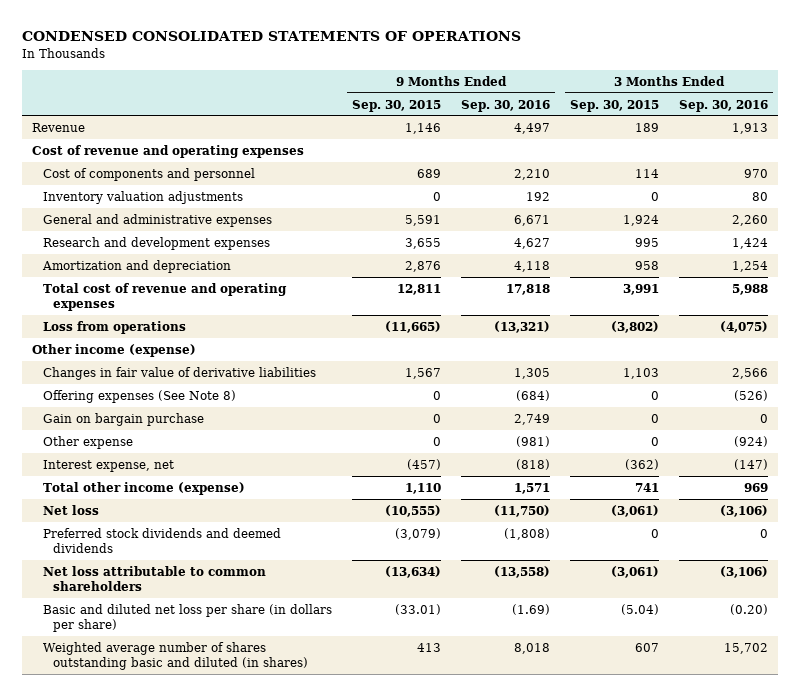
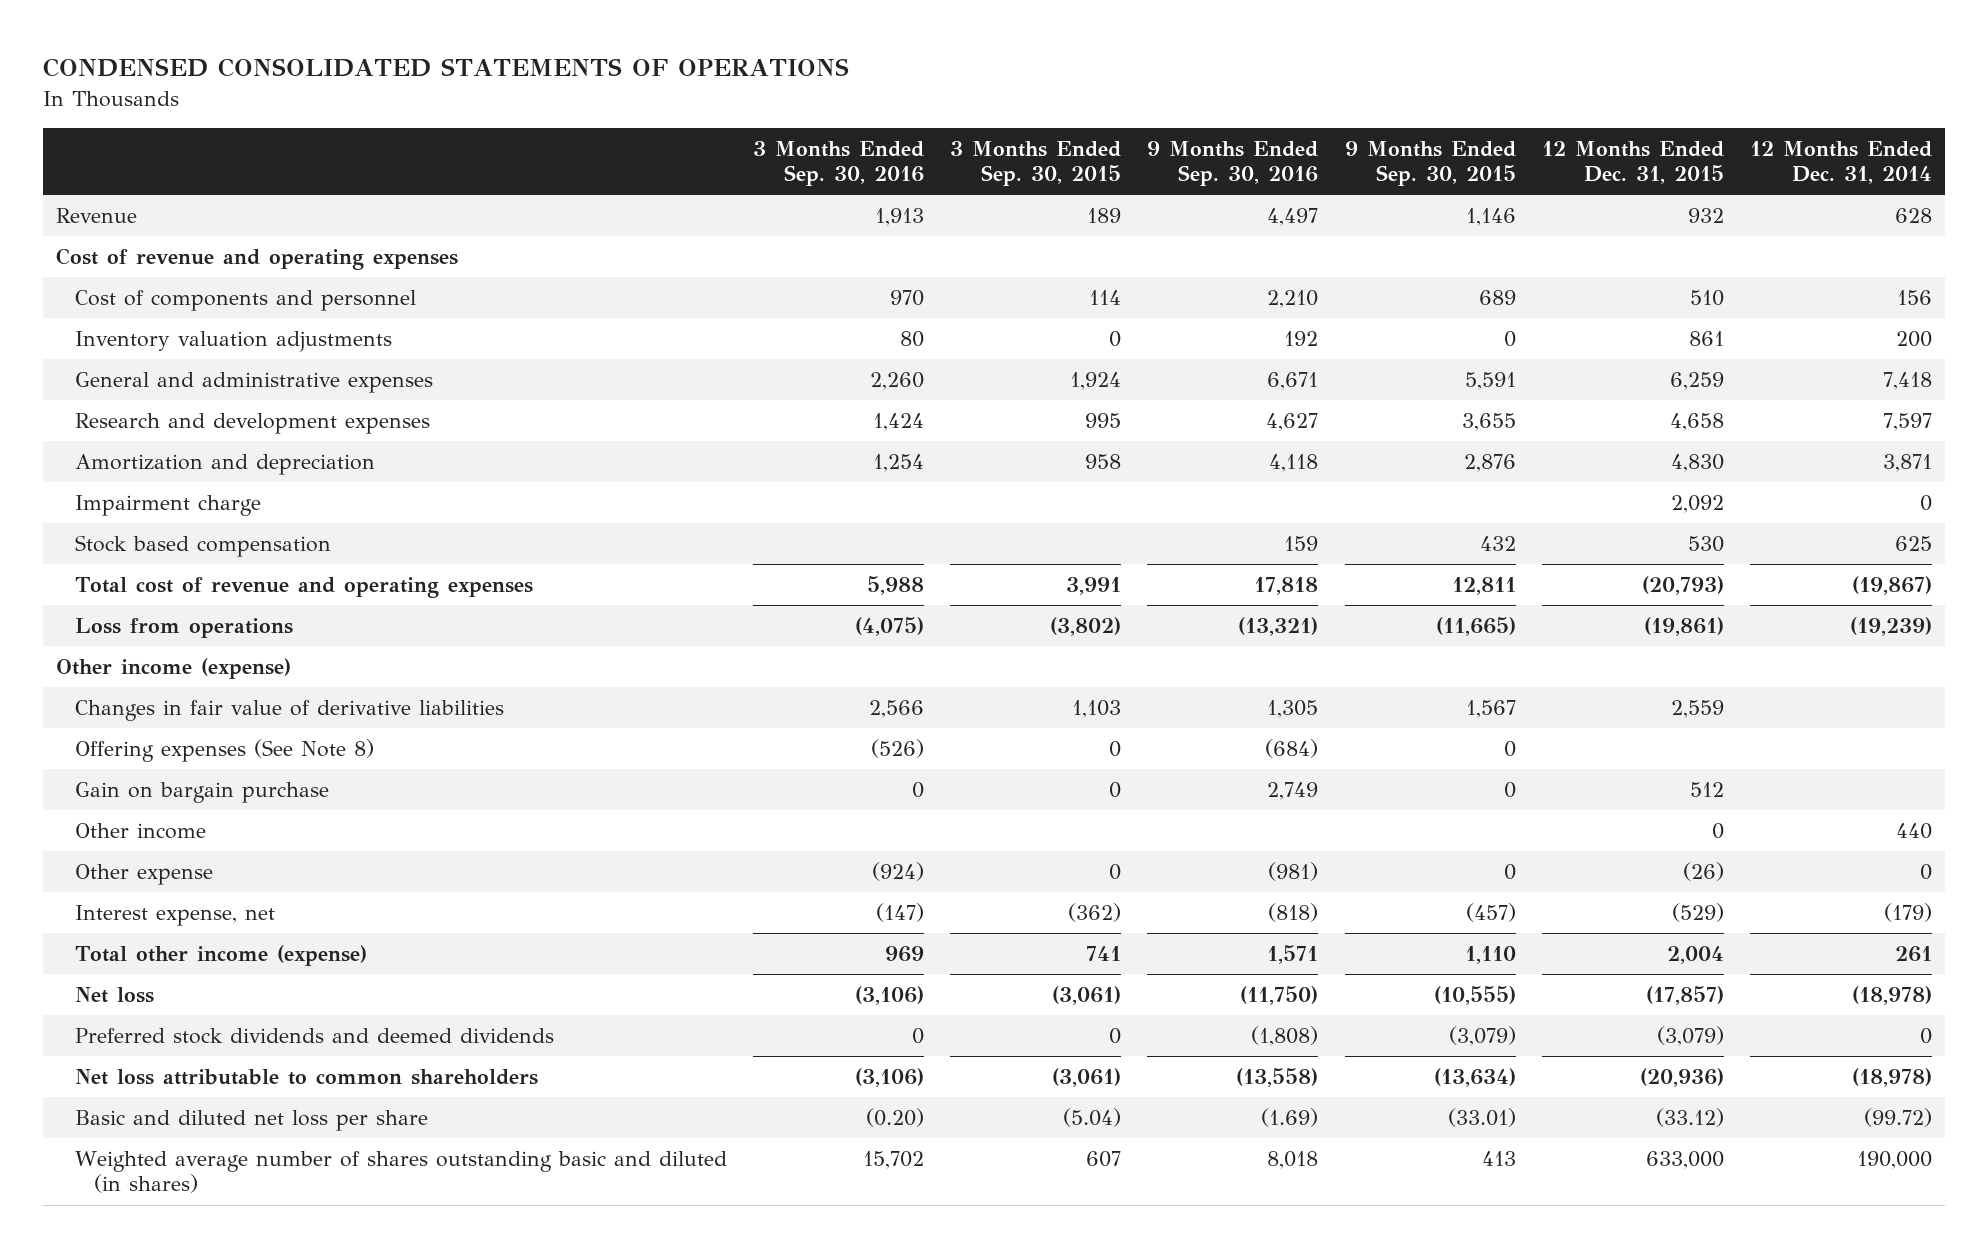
none -> [1541,140,1724,184] 12 Months Ended Dec. 31, 2015
none -> [1750,140,1933,184] 12 Months Ended Dec. 31, 2014
none -> [74,495,261,517] Impairment charge
none -> [74,535,331,558] Stock based compensation
none -> [74,823,206,840] Other income
[42,603,332,632] Basic and diluted net loss per share (in dollars per share) -> [74,1110,428,1132] Basic and diluted net loss per share

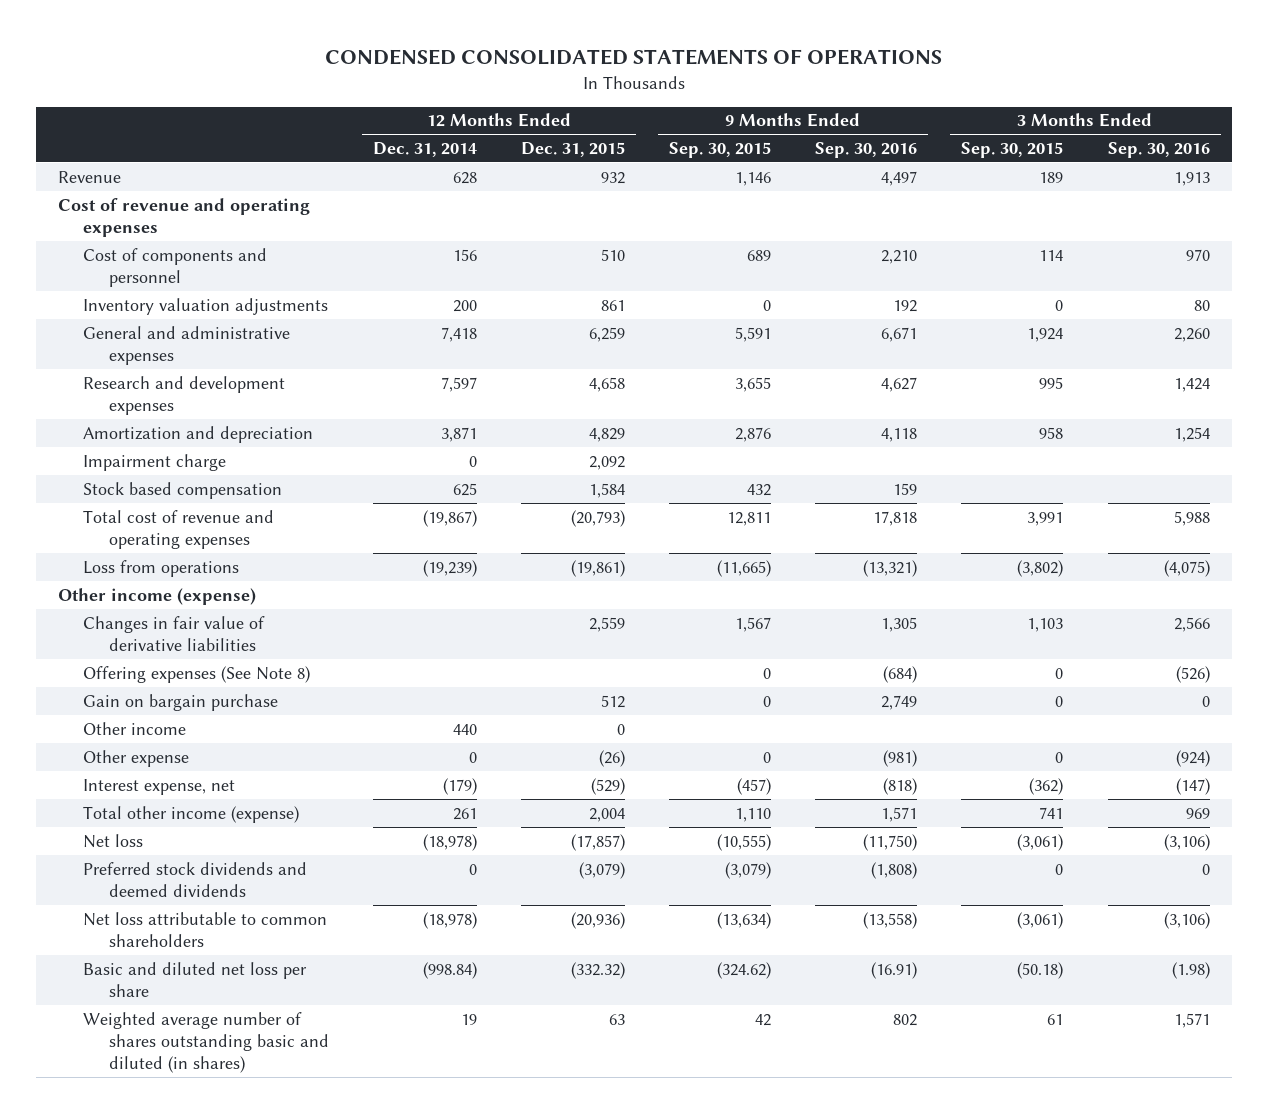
[1670,454,1724,473] 4,830 -> [588,427,625,442] 4,829
[1687,536,1724,553] 530 -> [588,482,625,498] 1,584
[866,1108,925,1128] (0.20) -> [1171,961,1210,979] (1.98)
[1063,1108,1122,1128] (5.04) -> [1017,961,1064,979] (50.18)
[1261,1108,1319,1128] (1.69) -> [871,961,918,979] (16.91)
[1447,1108,1516,1128] (33.01) -> [717,961,772,979] (324.62)
[1655,1108,1724,1128] (33.12) -> [570,961,625,979] (332.32)
[1864,1108,1933,1128] (99.72) -> [422,961,477,979] (998.84)
[863,1151,925,1170] 15,702 -> [1173,1012,1210,1028] 1,571
[1086,1151,1122,1168] 607 -> [1047,1013,1064,1025] 61
[1267,1151,1319,1170] 8,018 -> [893,1013,918,1026] 802
[1481,1151,1516,1167] 413 -> [755,1013,772,1026] 42
[1645,1151,1724,1170] 633,000 -> [608,1013,625,1025] 63
[1857,1151,1933,1170] 190,000 -> [460,1013,477,1025] 19

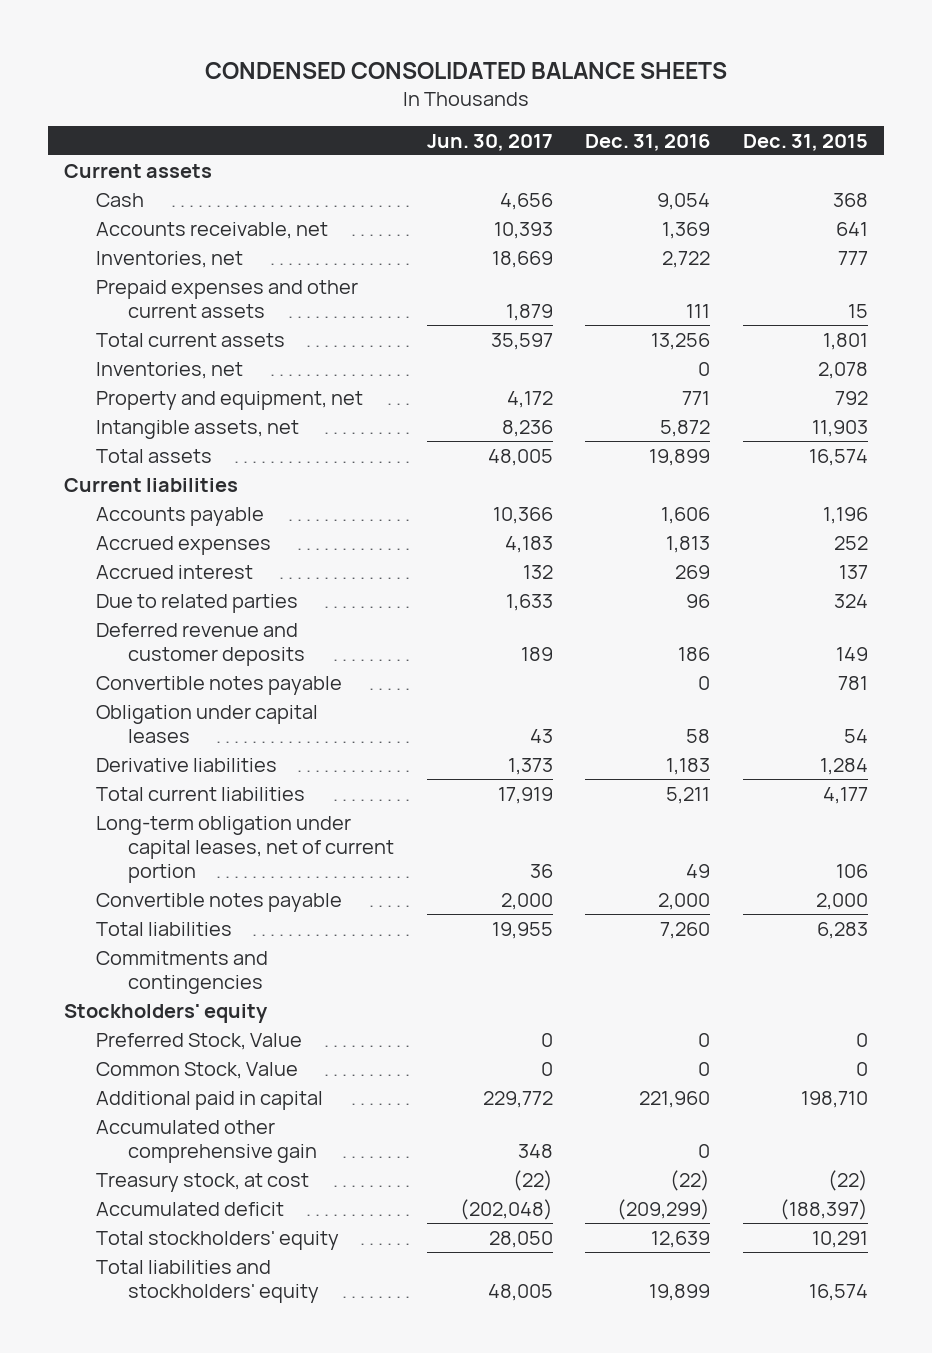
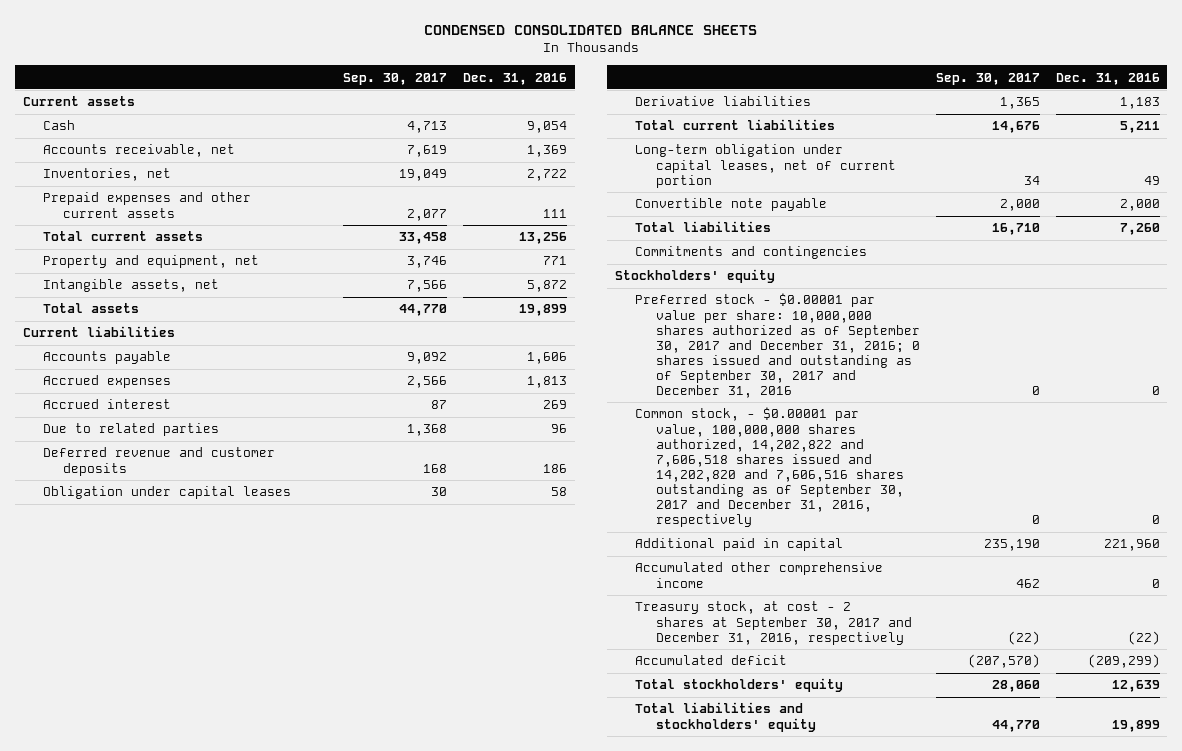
[426,133,553,151] Jun. 30, 2017 -> none
[742,133,868,151] Dec. 31, 2015 -> none
none -> [343,72,448,85] Sep. 30, 2017
[96,361,244,379] Inventories, net -> none
[96,675,343,695] Convertible notes payable -> none
[96,892,343,912] Convertible notes payable -> [635,198,828,212] Convertible note payable
[96,1032,303,1050] Preferred Stock, Value -> [635,293,920,399] Preferred stock - $0.00001 par value per share: 10,000,000 shares authorized as of September 30, 2017 and December 31, 2016; 0 shares issued and outstanding as of September 30, 2017 and December 31, 2016
[96,1061,299,1079] Common Stock, Value -> [635,407,904,528] Common stock, - $0.00001 par value, 100,000,000 shares authorized, 14,202,822 and 7,606,518 shares issued and 14,202,820 and 7,606,516 shares outstanding as of September 30, 2017 and December 31, 2016, respectively
[96,1119,318,1163] Accumulated other comprehensive gain -> [635,562,884,588] Accumulated other comprehensive income
[96,1172,310,1192] Treasury stock, at cost -> [635,601,912,645] Treasury stock, at cost - 2 shares at September 30, 2017 and December 31, 2016, respectively

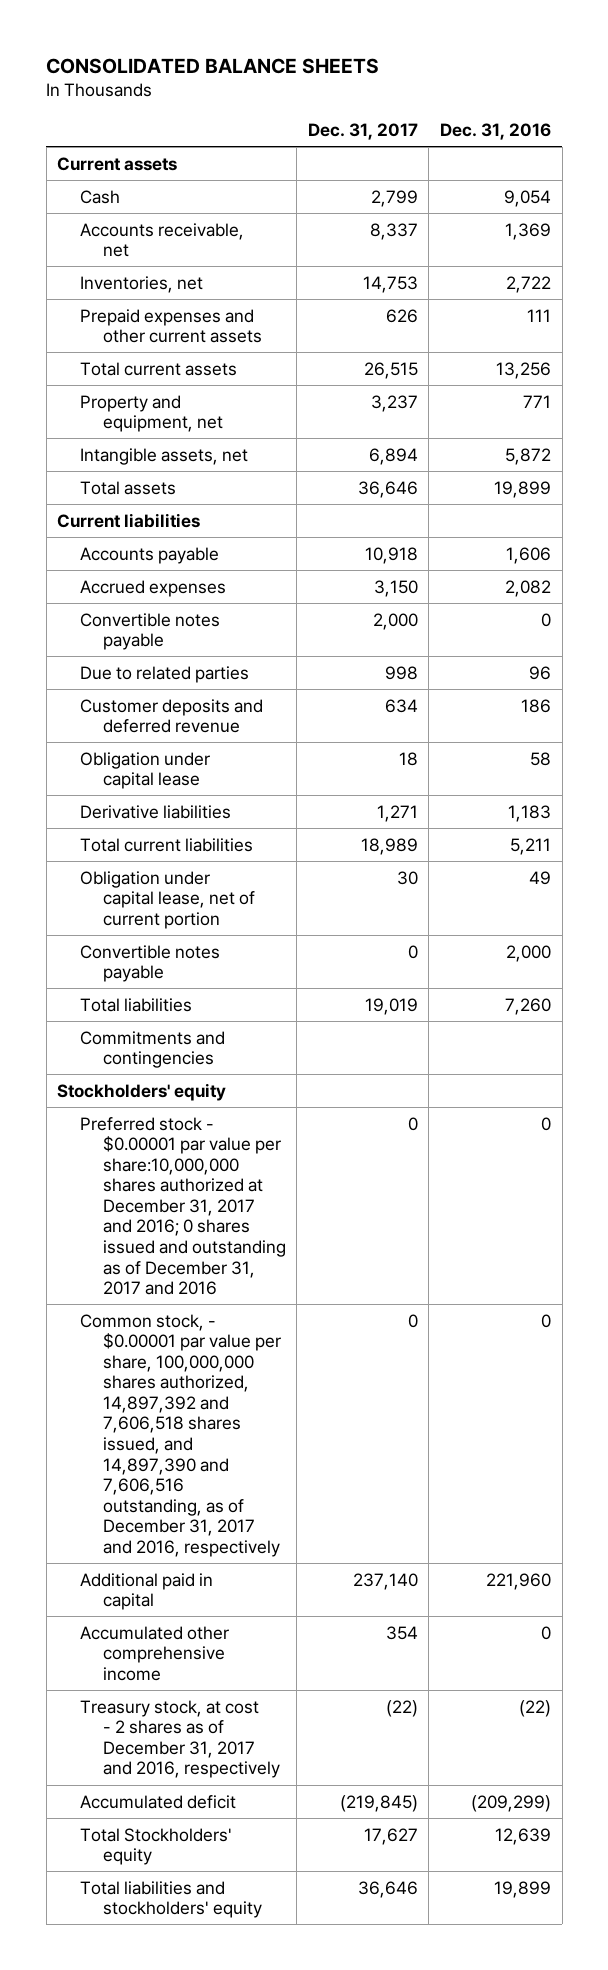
[424,24,758,35] CONDENSED CONSOLIDATED BALANCE SHEETS -> [46,57,380,74] CONSOLIDATED BALANCE SHEETS
[343,72,448,85] Sep. 30, 2017 -> none
none -> [307,123,418,141] Dec. 31, 2017
[42,399,171,410] Accrued interest -> none
[526,376,567,389] 1,813 -> [505,579,552,597] 2,082
none -> [79,612,220,651] Convertible notes payable
[42,447,275,476] Deferred revenue and customer deposits -> [79,698,263,734] Customer deposits and deferred revenue
[42,486,291,500] Obligation under capital leases -> [79,751,210,790] Obligation under capital lease
[635,144,896,188] Long-term obligation under capital leases, net of current portion -> [79,870,255,929] Obligation under capital lease, net of current portion
[635,198,828,212] Convertible note payable -> [79,944,220,983] Convertible notes payable
[635,293,920,399] Preferred stock - $0.00001 par value per share: 10,000,000 shares authorized as of September 30, 2017 and December 31, 2016; 0 shares issued and outstanding as of September 30, 2017 and December 31, 2016 -> [79,1116,286,1296] Preferred stock - $0.00001 par value per share:10,000,000 shares authorized at December 31, 2017 and 2016; 0 shares issued and outstanding as of December 31, 2017 and 2016
[635,407,904,528] Common stock, - $0.00001 par value, 100,000,000 shares authorized, 14,202,822 and 7,606,518 shares issued and 14,202,820 and 7,606,516 shares outstanding as of September 30, 2017 and December 31, 2016, respectively -> [79,1313,281,1557] Common stock, - $0.00001 par value per share, 100,000,000 shares authorized, 14,897,392 and 7,606,518 shares issued, and 14,897,390 and 7,606,516 outstanding, as of December 31, 2017 and 2016, respectively
[635,601,912,645] Treasury stock, at cost - 2 shares at September 30, 2017 and December 31, 2016, respectively -> [79,1699,280,1779] Treasury stock, at cost - 2 shares as of December 31, 2017 and 2016, respectively
[635,678,844,693] Total stockholders' equity -> [79,1827,232,1866] Total Stockholders' equity

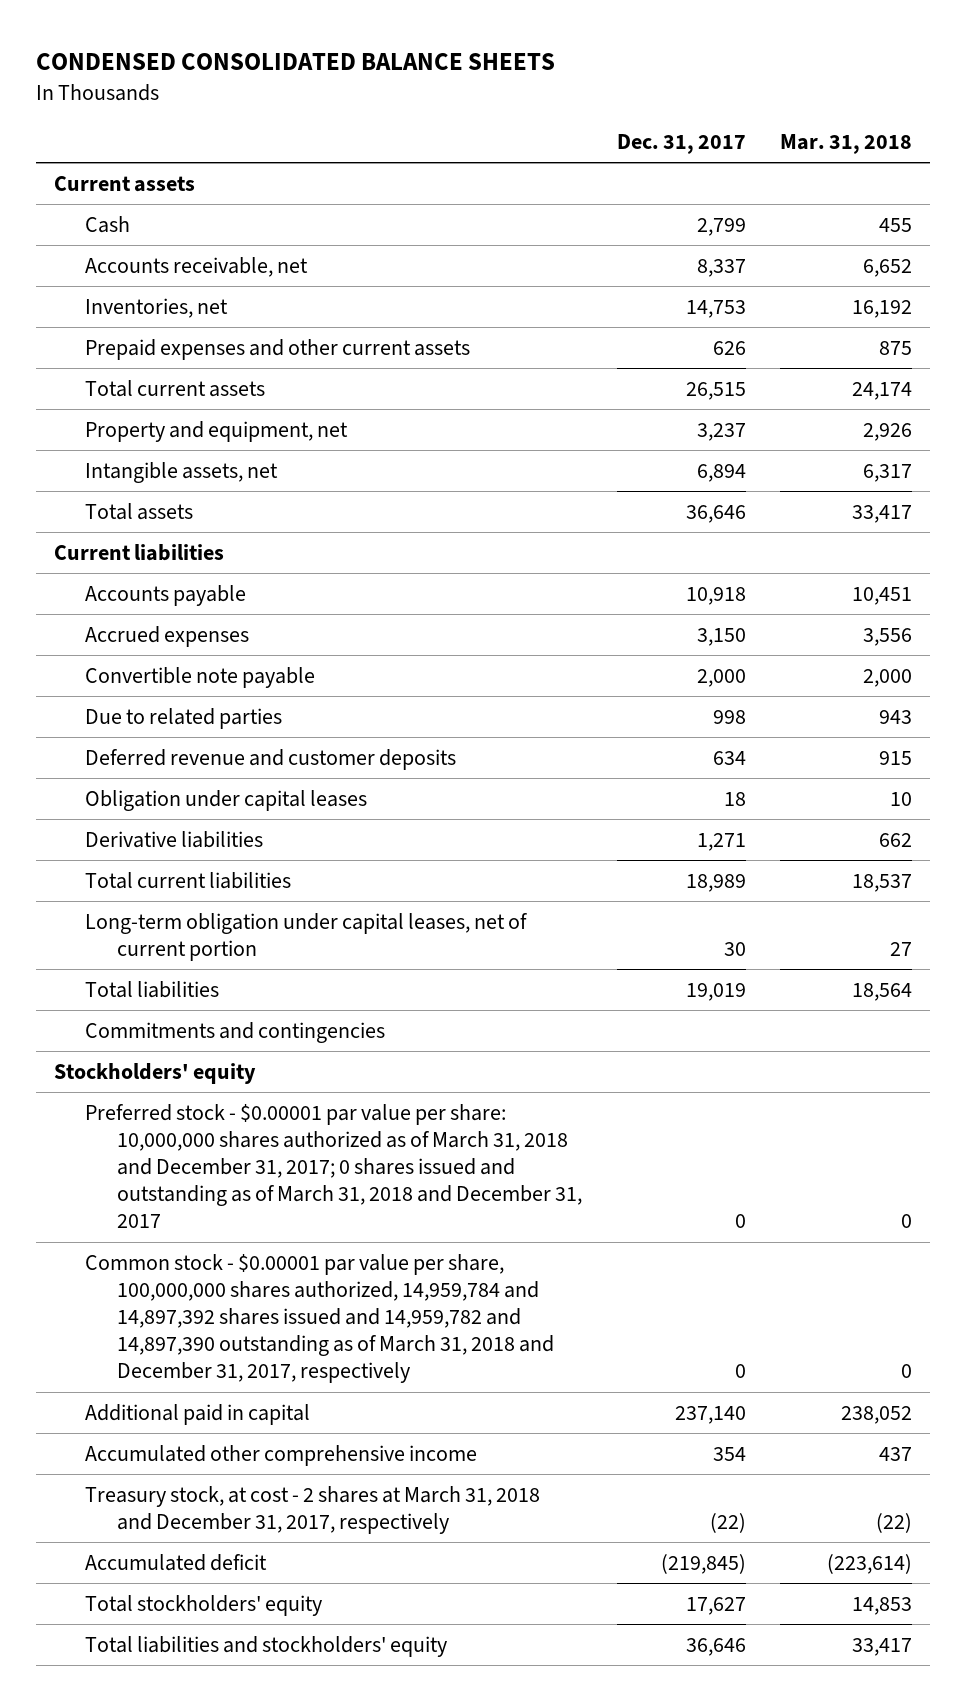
[46,57,380,74] CONSOLIDATED BALANCE SHEETS -> [36,53,556,71] CONDENSED CONSOLIDATED BALANCE SHEETS
[440,123,552,141] Dec. 31, 2016 -> none
none -> [780,134,913,155] Mar. 31, 2018
[79,612,220,651] Convertible notes payable -> [85,666,316,688] Convertible note payable
[79,698,263,734] Customer deposits and deferred revenue -> [85,748,457,770] Deferred revenue and customer deposits
[79,751,210,790] Obligation under capital lease -> [85,789,368,811] Obligation under capital leases
[79,944,220,983] Convertible notes payable -> none
[79,870,255,929] Obligation under capital lease, net of current portion -> [85,912,529,961] Long-term obligation under capital leases, net of current portion
[79,1116,286,1296] Preferred stock - $0.00001 par value per share:10,000,000 shares authorized at December 31, 2017 and 2016; 0 shares issued and outstanding as of December 31, 2017 and 2016 -> [85,1103,583,1229] Preferred stock - $0.00001 par value per share: 10,000,000 shares authorized as of March 31, 2018 and December 31, 2017; 0 shares issued and outstanding as of March 31, 2018 and December 31, 2017
[79,1313,281,1557] Common stock, - $0.00001 par value per share, 100,000,000 shares authorized, 14,897,392 and 7,606,518 shares issued, and 14,897,390 and 7,606,516 outstanding, as of December 31, 2017 and 2016, respectively -> [85,1253,555,1384] Common stock - $0.00001 par value per share, 100,000,000 shares authorized, 14,959,784 and 14,897,392 shares issued and 14,959,782 and 14,897,390 outstanding as of March 31, 2018 and December 31, 2017, respectively
[79,1699,280,1779] Treasury stock, at cost - 2 shares as of December 31, 2017 and 2016, respectively -> [85,1485,541,1534] Treasury stock, at cost - 2 shares at March 31, 2018 and December 31, 2017, respectively
[79,1827,232,1866] Total Stockholders' equity -> [85,1594,323,1616] Total stockholders' equity

